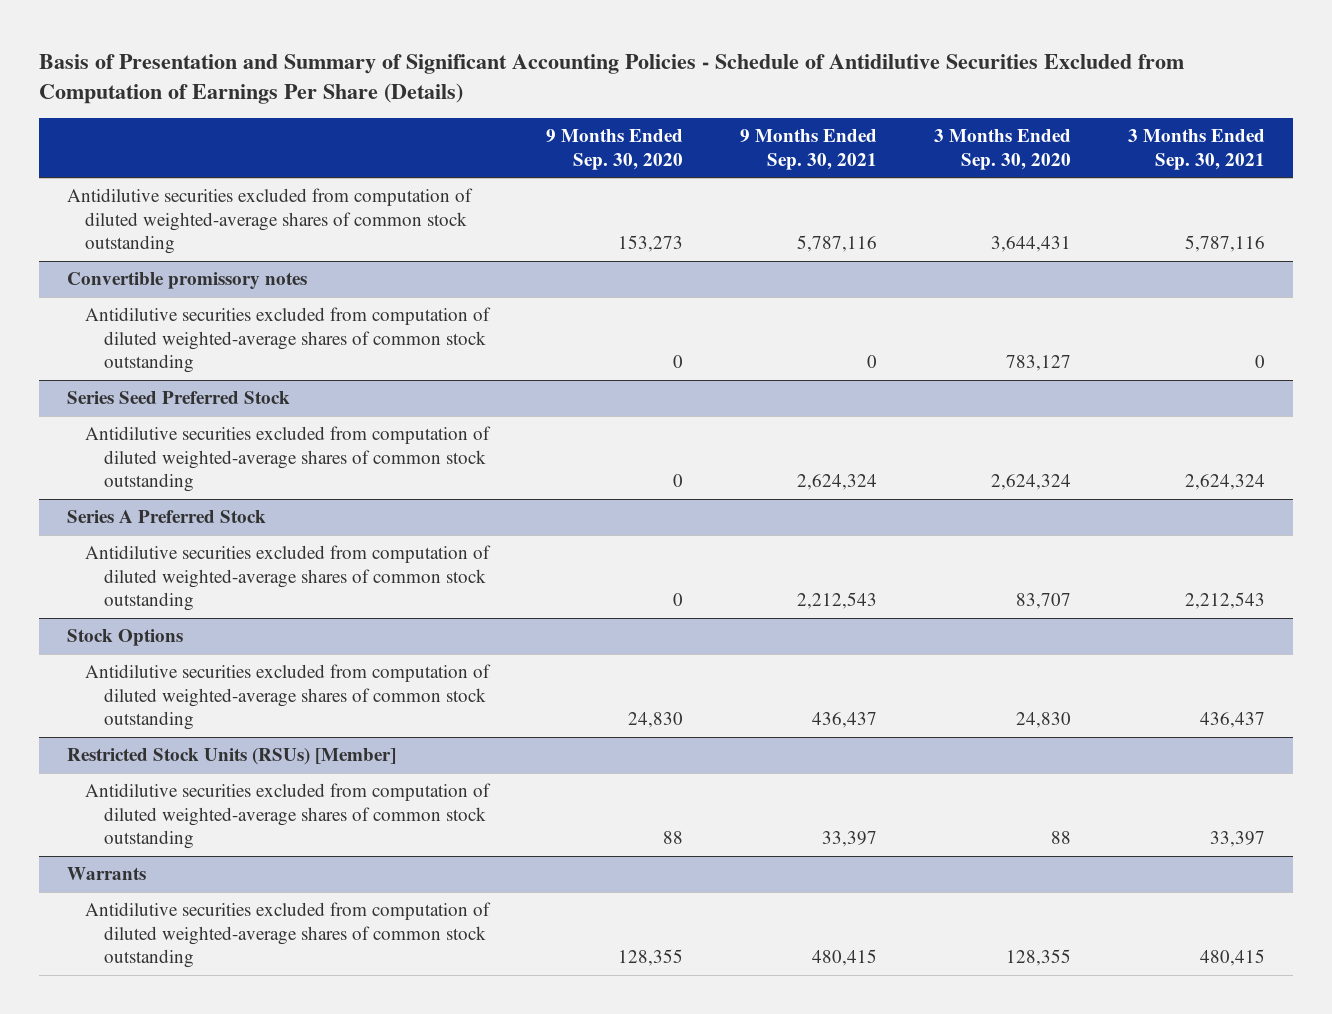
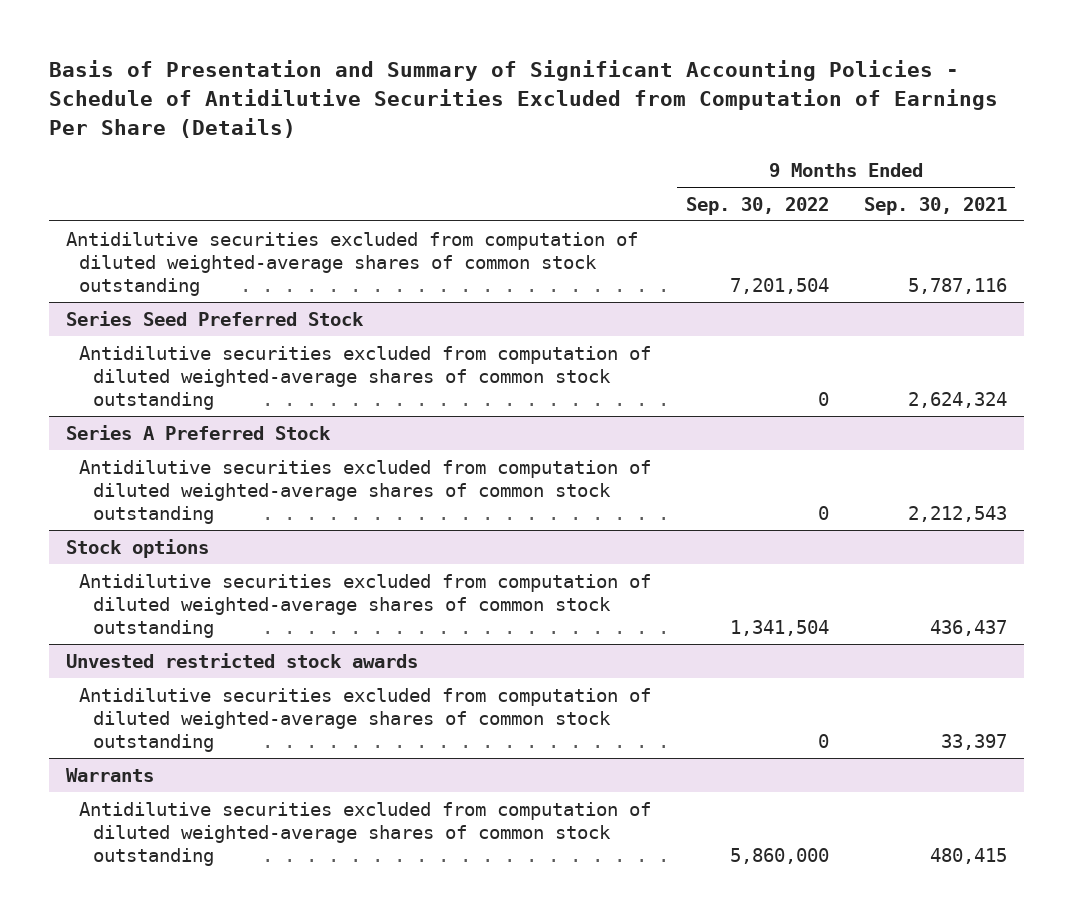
[546,129,684,170] 9 Months Ended Sep. 30, 2020 -> none
[933,129,1071,170] 3 Months Ended Sep. 30, 2020 -> none
[1127,129,1265,170] 3 Months Ended Sep. 30, 2021 -> none
none -> [685,196,829,215] Sep. 30, 2022
[67,272,308,290] Convertible promissory notes -> none
[85,307,492,374] Antidilutive securities excluded from computation of diluted weighted-average shares of common stock outstanding -> none
[67,629,184,647] Stock Options -> [65,538,209,558] Stock options
[67,748,397,766] Restricted Stock Units (RSUs) [Member] -> [65,652,418,668] Unvested restricted stock awards

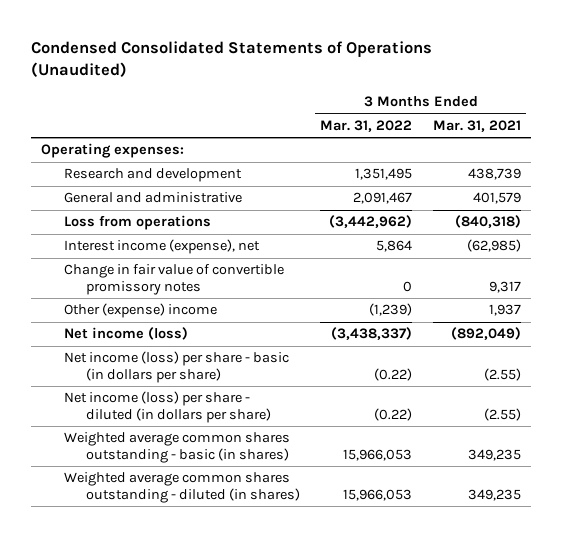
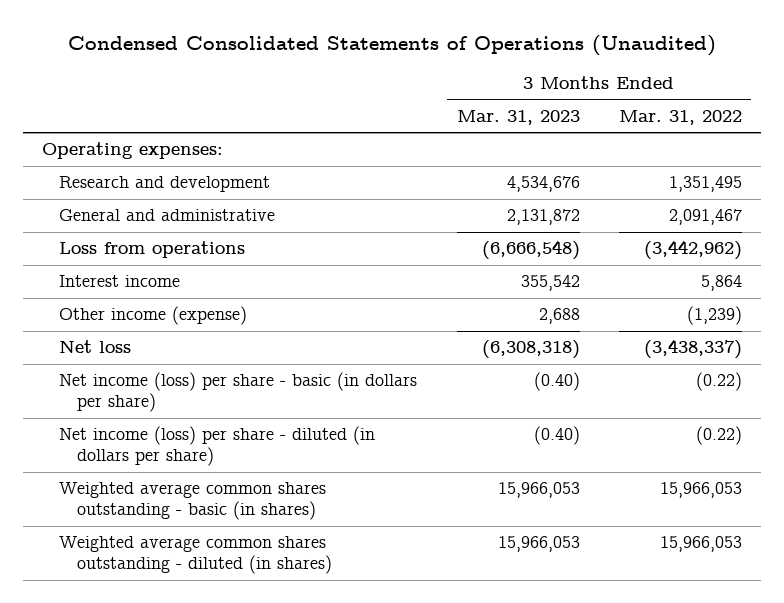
[432,120,521,133] Mar. 31, 2021 -> none
none -> [456,110,580,126] Mar. 31, 2023
[63,264,284,295] Change in fair value of convertible promissory notes -> none
[63,239,260,255] Interest income (expense), net -> [59,275,181,288] Interest income
[63,303,217,319] Other (expense) income -> [59,306,248,326] Other income (expense)
[63,327,188,341] Net income (loss) -> [59,340,132,354] Net loss

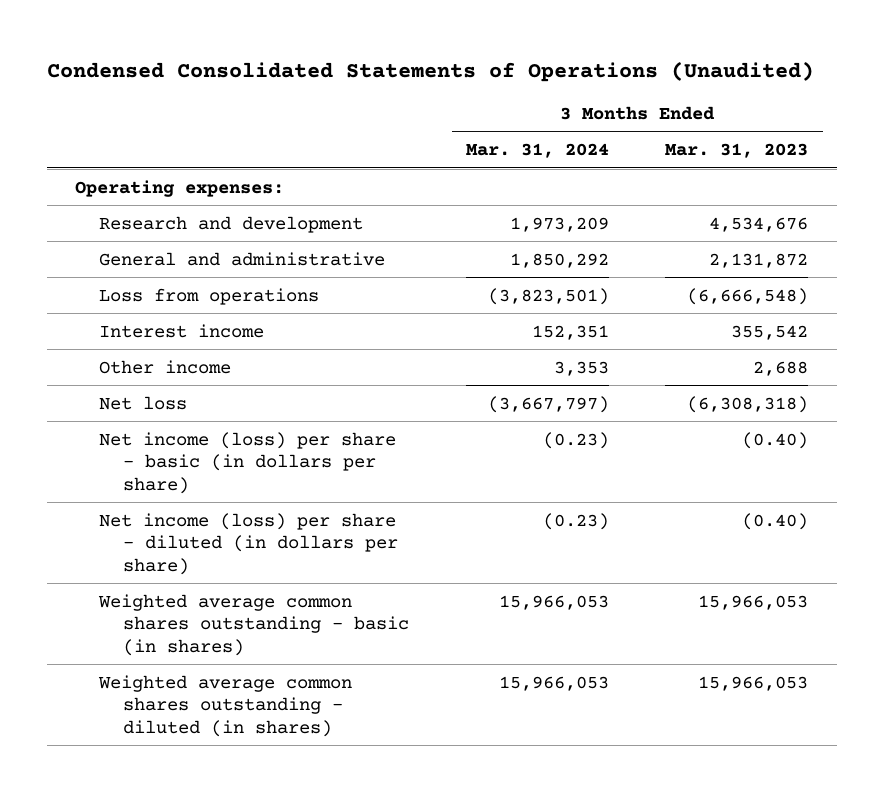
[618,110,742,126] Mar. 31, 2022 -> none
none -> [465,143,609,159] Mar. 31, 2024
[59,306,248,326] Other income (expense) -> [99,359,232,374] Other income

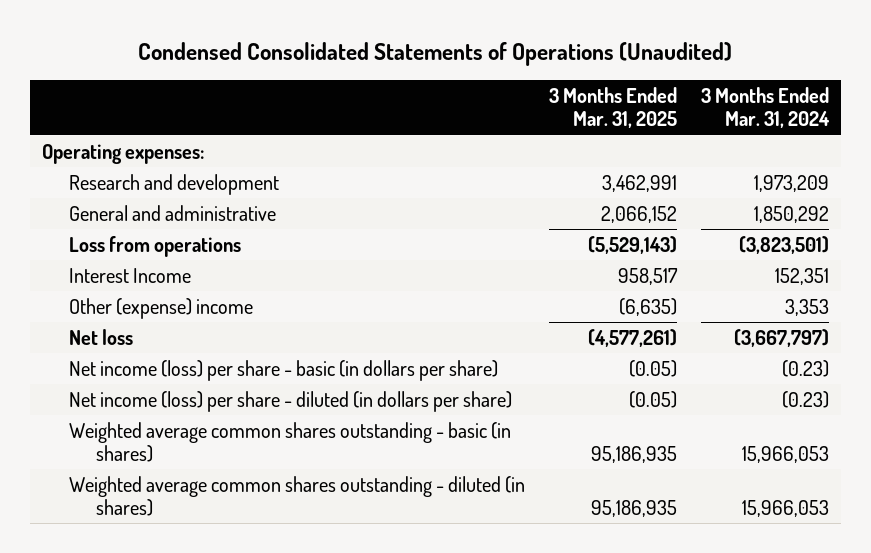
[665,143,809,159] Mar. 31, 2023 -> none
none -> [549,86,678,129] 3 Months Ended Mar. 31, 2025
[99,323,265,338] Interest income -> [68,267,191,283] Interest Income
[99,359,232,374] Other income -> [68,297,253,319] Other (expense) income

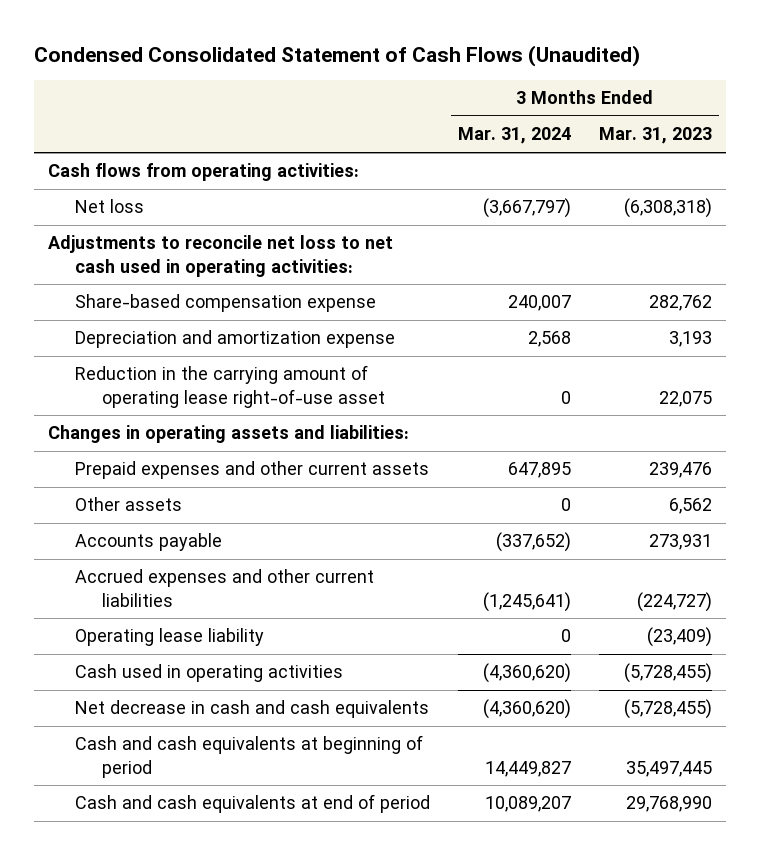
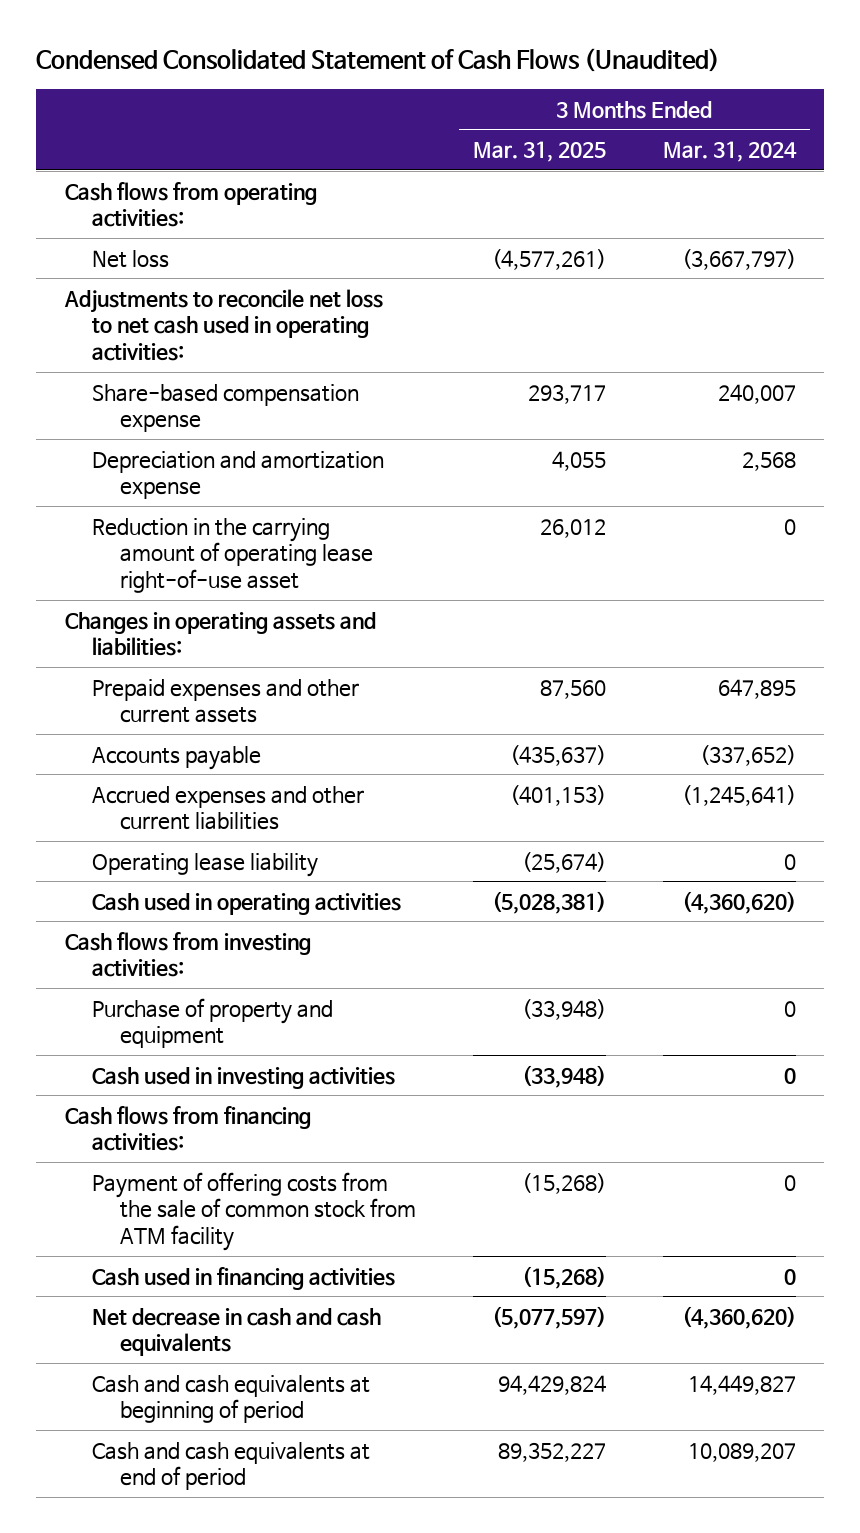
[598,127,712,145] Mar. 31, 2023 -> none
none -> [472,141,606,163] Mar. 31, 2025
[74,497,182,512] Other assets -> none
none -> [64,931,311,978] Cash flows from investing activities:
none -> [92,997,334,1049] Purchase of property and equipment
none -> [92,1066,396,1089] Cash used in investing activities
none -> [64,1105,311,1152] Cash flows from financing activities:
none -> [92,1171,417,1251] Payment of offering costs from the sale of common stock from ATM facility
none -> [92,1266,396,1290] Cash used in financing activities

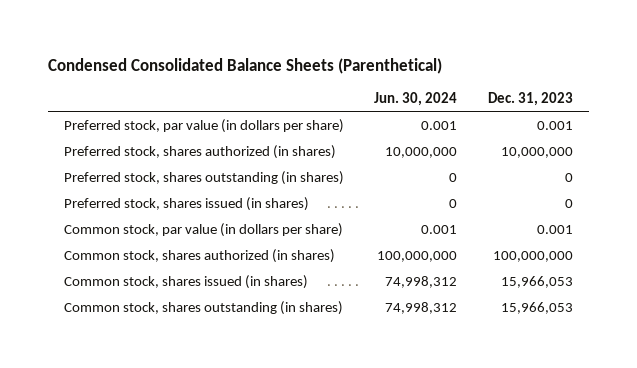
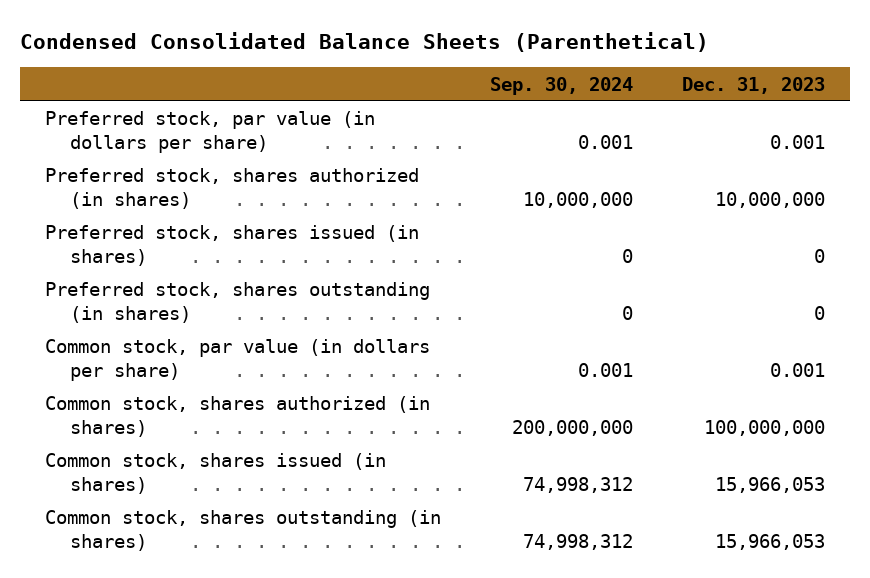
[374,91,458,106] Jun. 30, 2024 -> none
none -> [489,76,633,95] Sep. 30, 2024
[63,170,344,185] Preferred stock, shares outstanding (in shares) -> [44,282,430,324] Preferred stock, shares outstanding (in shares)

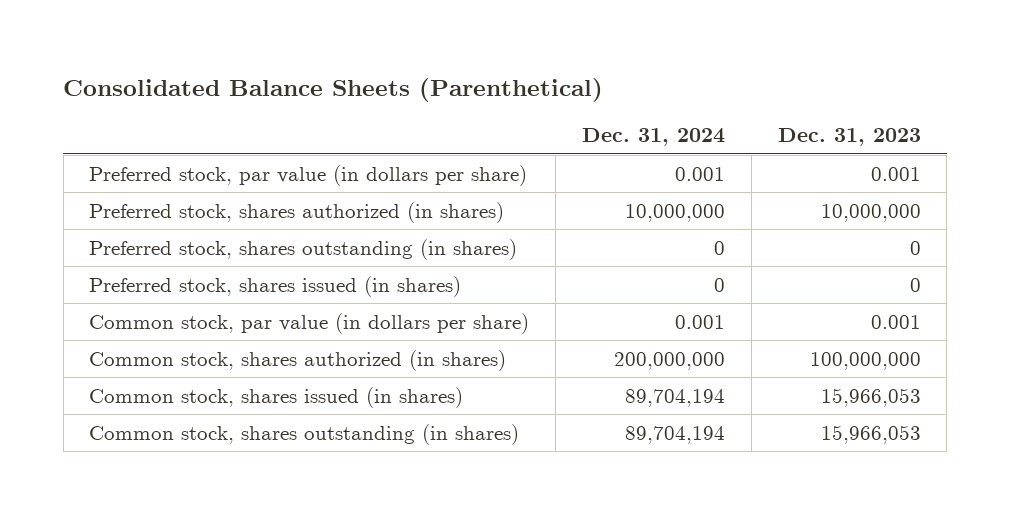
[20,31,710,52] Condensed Consolidated Balance Sheets (Parenthetical) -> [63,77,604,102] Consolidated Balance Sheets (Parenthetical)
[489,76,633,95] Sep. 30, 2024 -> none
none -> [581,128,725,147] Dec. 31, 2024
[44,225,419,267] Preferred stock, shares issued (in shares) -> [89,275,462,297] Preferred stock, shares issued (in shares)

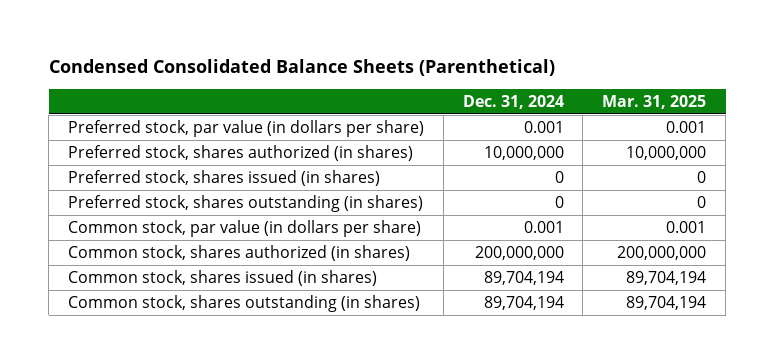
[63,77,604,102] Consolidated Balance Sheets (Parenthetical) -> [48,59,555,77] Condensed Consolidated Balance Sheets (Parenthetical)
[777,128,921,147] Dec. 31, 2023 -> none
none -> [602,94,707,109] Mar. 31, 2025
[89,238,518,260] Preferred stock, shares outstanding (in shares) -> [67,195,423,213] Preferred stock, shares outstanding (in shares)

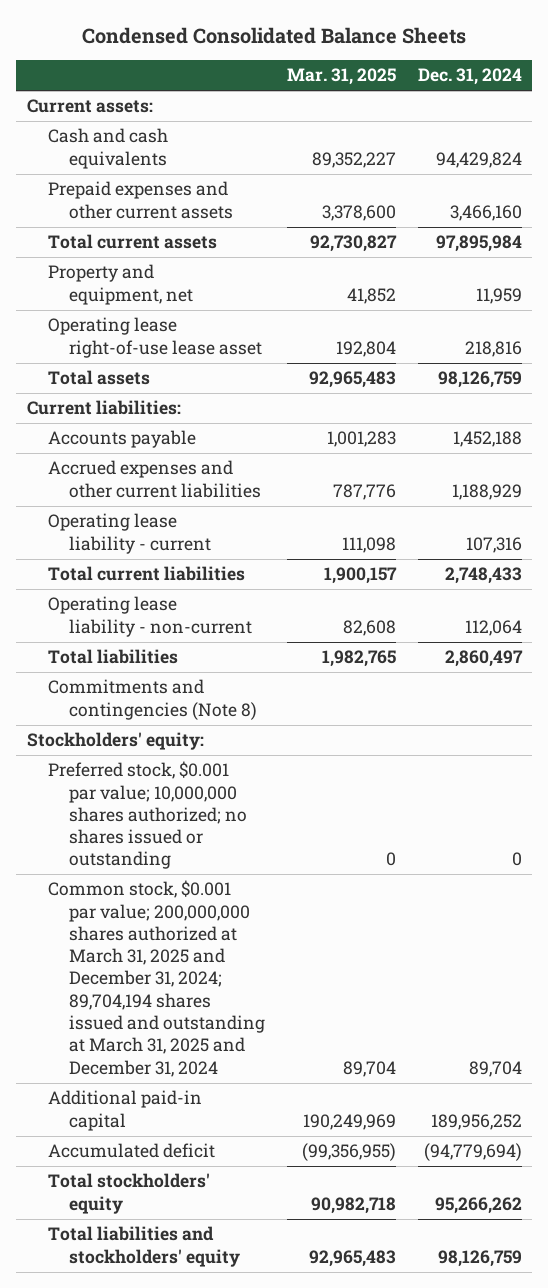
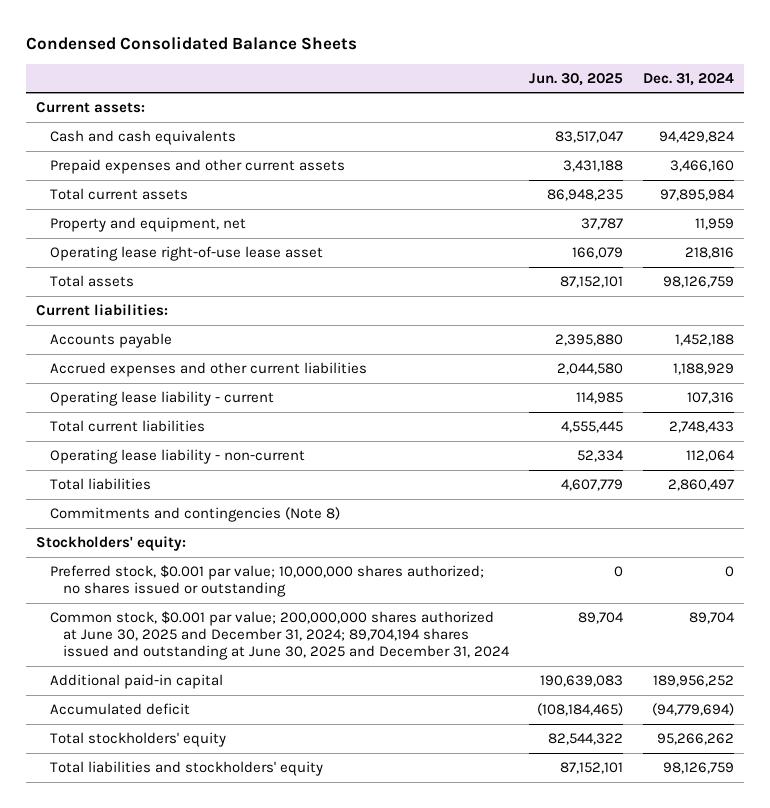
[286,68,396,86] Mar. 31, 2025 -> none
none -> [529,72,624,86] Jun. 30, 2025
[47,880,266,1077] Common stock, $0.001 par value; 200,000,000 shares authorized at March 31, 2025 and December 31, 2024; 89,704,194 shares issued and outstanding at March 31, 2025 and December 31, 2024 -> [49,610,511,661] Common stock, $0.001 par value; 200,000,000 shares authorized at June 30, 2025 and December 31, 2024; 89,704,194 shares issued and outstanding at June 30, 2025 and December 31, 2024

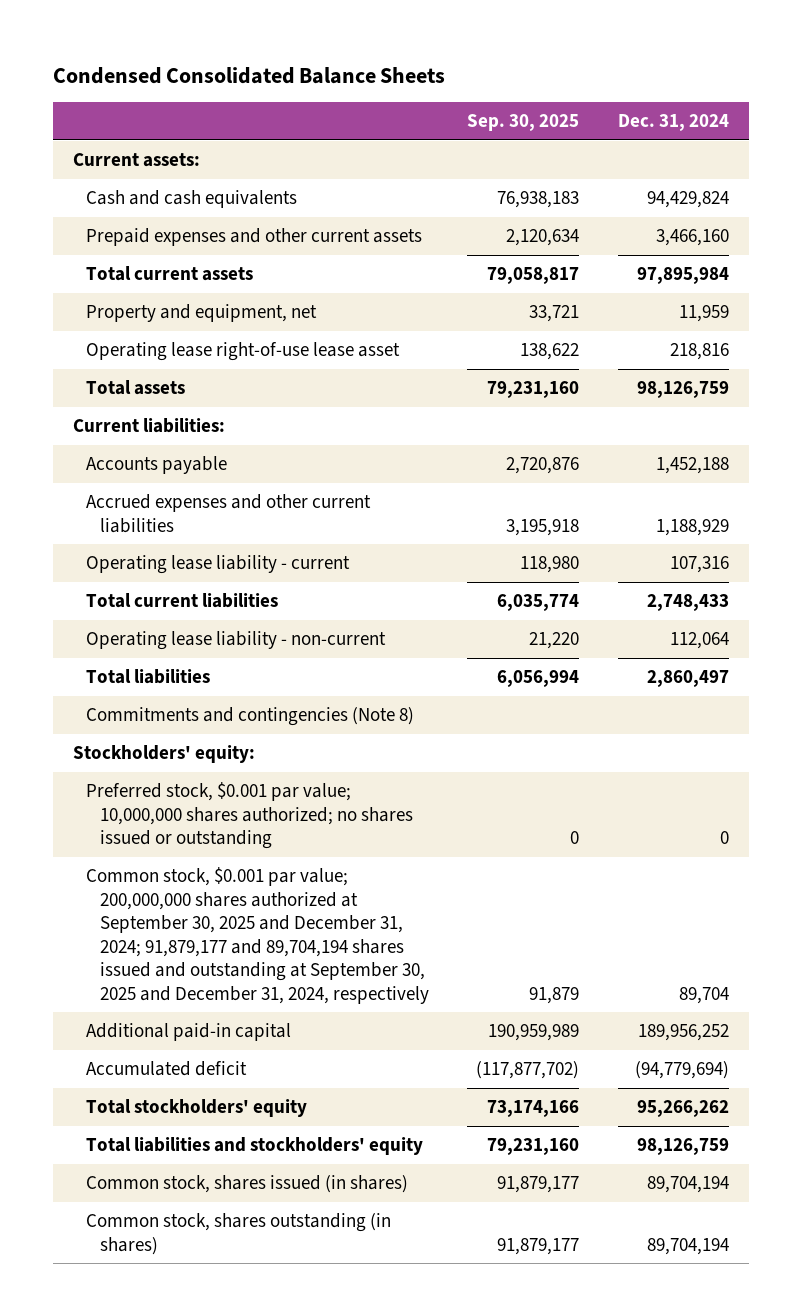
[529,72,624,86] Jun. 30, 2025 -> none
none -> [467,114,580,132] Sep. 30, 2025
[49,610,511,661] Common stock, $0.001 par value; 200,000,000 shares authorized at June 30, 2025 and December 31, 2024; 89,704,194 shares issued and outstanding at June 30, 2025 and December 31, 2024 -> [86,867,429,1004] Common stock, $0.001 par value; 200,000,000 shares authorized at September 30, 2025 and December 31, 2024; 91,879,177 and 89,704,194 shares issued and outstanding at September 30, 2025 and December 31, 2024, respectively
none -> [86,1175,409,1194] Common stock, shares issued (in shares)
none -> [86,1213,392,1255] Common stock, shares outstanding (in shares)

